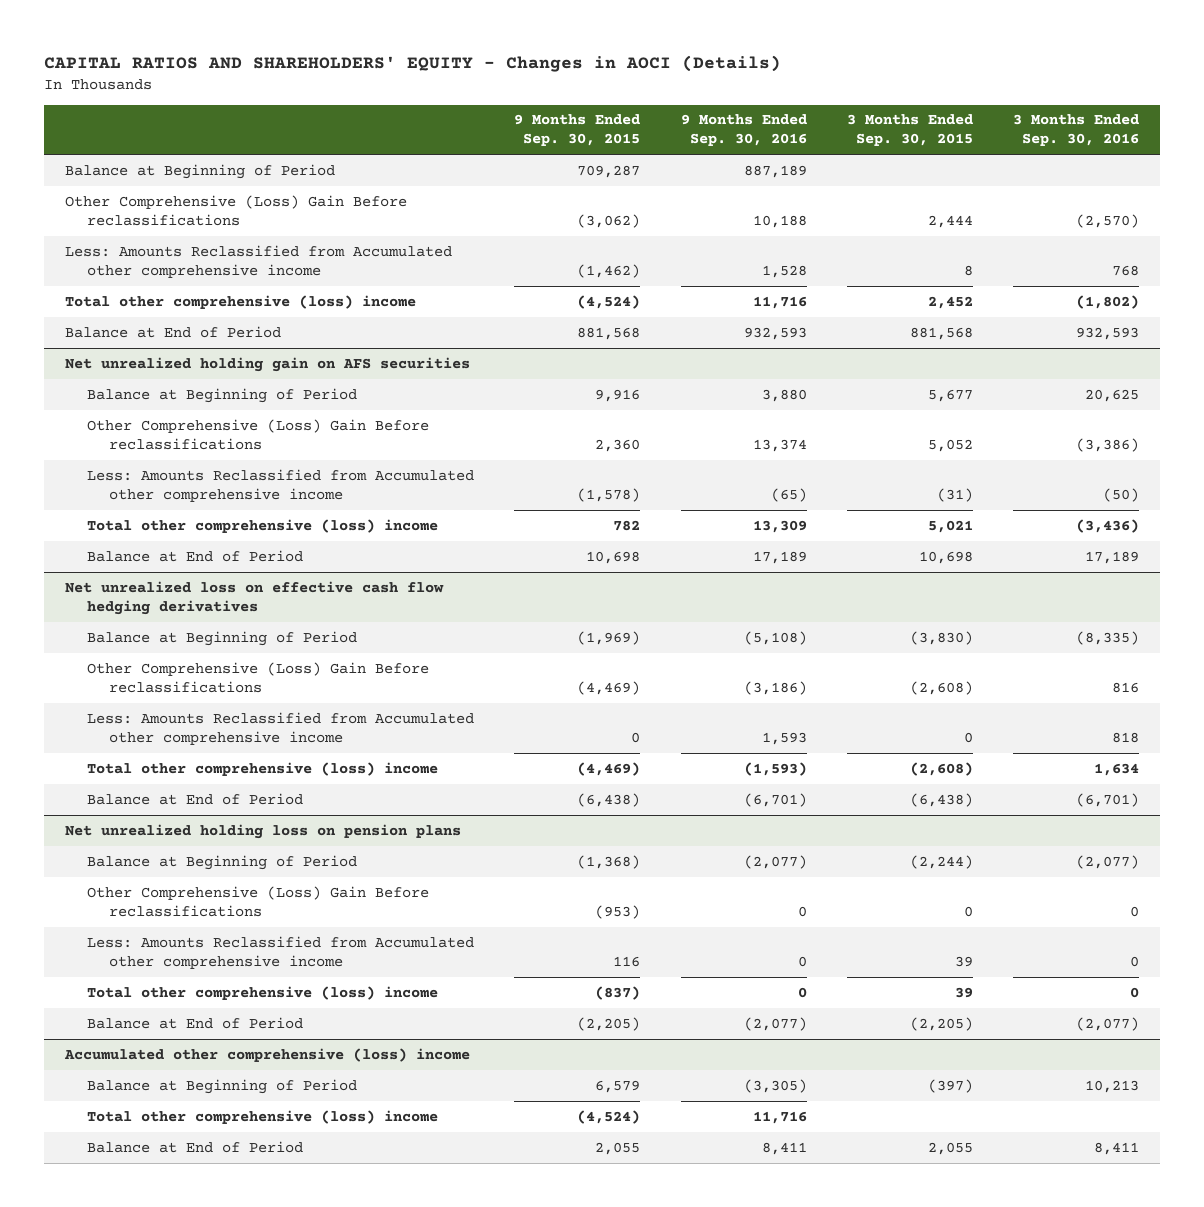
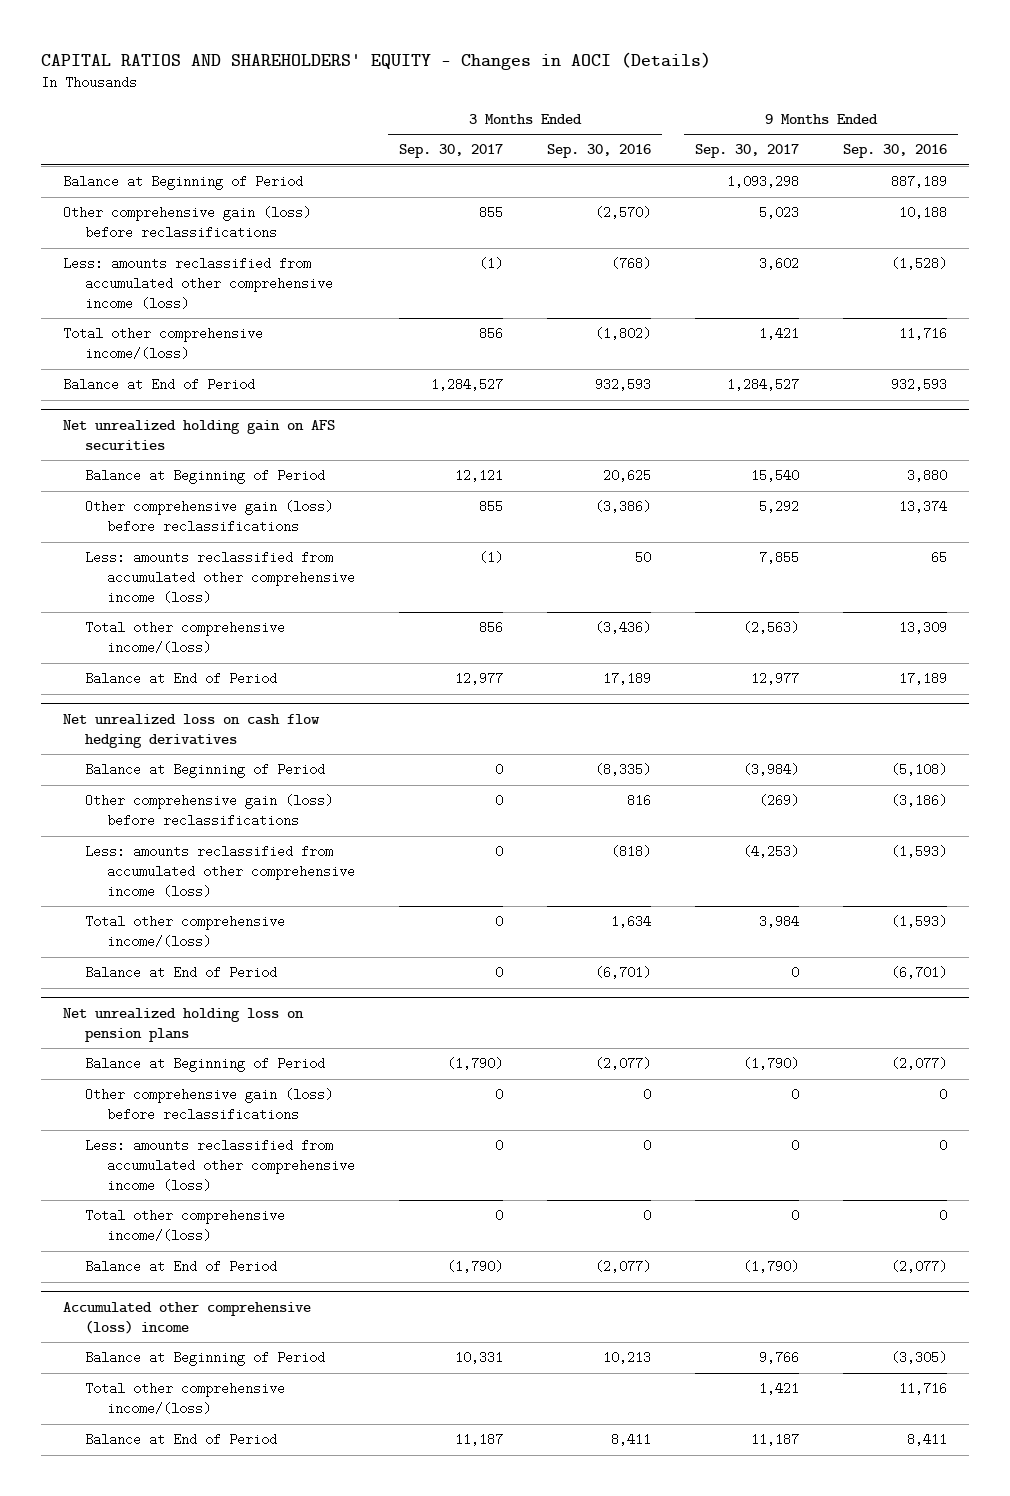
[514,114,641,147] 9 Months Ended Sep. 30, 2015 -> none
[847,114,974,147] 3 Months Ended Sep. 30, 2015 -> none
none -> [398,144,503,159] Sep. 30, 2017
none -> [694,144,799,159] Sep. 30, 2017
[64,194,407,226] Other Comprehensive (Loss) Gain Before reclassifications -> [62,206,311,240] Other comprehensive gain (loss) before reclassifications
[64,244,452,278] Less: Amounts Reclassified from Accumulated other comprehensive income -> [62,257,333,310] Less: amounts reclassified from accumulated other comprehensive income (loss)
[761,264,807,278] 1,528 -> [890,257,947,271] (1,528)
[1112,264,1140,276] 768 -> [610,257,651,271] (768)
[64,294,416,309] Total other comprehensive (loss) income -> [62,327,263,361] Total other comprehensive income/(loss)
[86,418,429,450] Other Comprehensive (Loss) Gain Before reclassifications -> [84,500,333,534] Other comprehensive gain (loss) before reclassifications
[86,468,474,502] Less: Amounts Reclassified from Accumulated other comprehensive income -> [84,551,355,604] Less: amounts reclassified from accumulated other comprehensive income (loss)
[770,487,807,502] (65) -> [930,551,947,565] 65
[1103,487,1140,502] (50) -> [634,551,651,565] 50
[86,518,438,533] Total other comprehensive (loss) income -> [84,621,285,655] Total other comprehensive income/(loss)
[64,580,444,615] Net unrealized loss on effective cash flow hedging derivatives -> [62,714,320,749] Net unrealized loss on cash flow hedging derivatives
[86,661,429,693] Other Comprehensive (Loss) Gain Before reclassifications -> [84,794,333,828] Other comprehensive gain (loss) before reclassifications
[86,711,474,745] Less: Amounts Reclassified from Accumulated other comprehensive income -> [84,845,355,898] Less: amounts reclassified from accumulated other comprehensive income (loss)
[761,731,807,745] 1,593 -> [890,845,947,859] (1,593)
[1112,731,1140,743] 818 -> [610,845,651,859] (818)
[86,761,438,776] Total other comprehensive (loss) income -> [84,915,285,949] Total other comprehensive income/(loss)
[86,885,429,917] Other Comprehensive (Loss) Gain Before reclassifications -> [84,1088,333,1122] Other comprehensive gain (loss) before reclassifications
[86,935,474,969] Less: Amounts Reclassified from Accumulated other comprehensive income -> [84,1139,355,1192] Less: amounts reclassified from accumulated other comprehensive income (loss)
[86,985,438,1000] Total other comprehensive (loss) income -> [84,1209,285,1243] Total other comprehensive income/(loss)
[86,1109,438,1124] Total other comprehensive (loss) income -> [84,1382,285,1416] Total other comprehensive income/(loss)

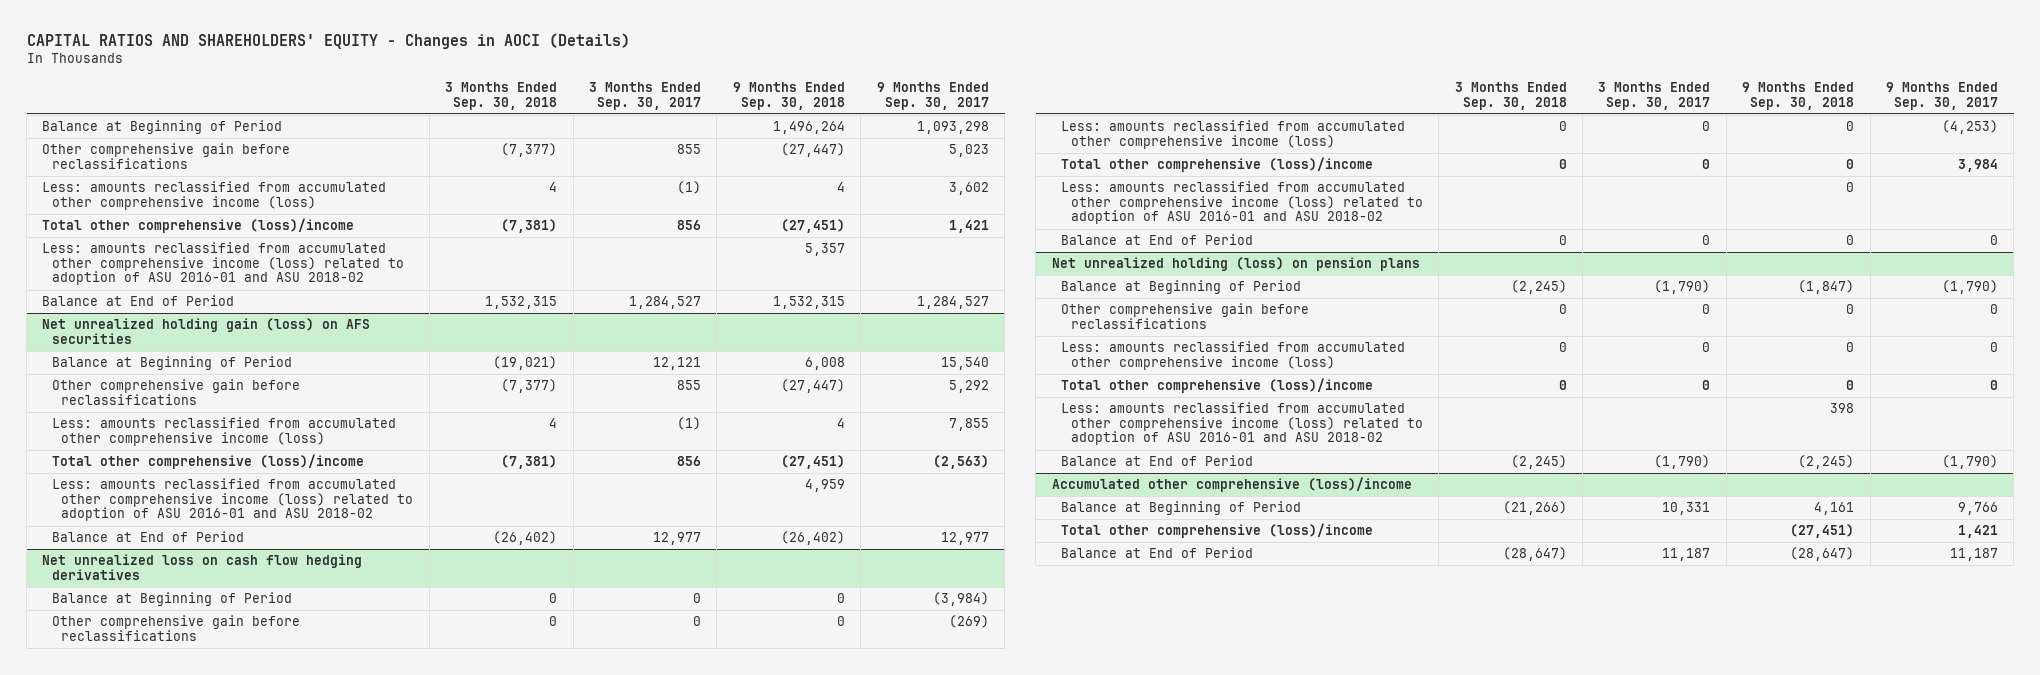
[546,144,651,159] Sep. 30, 2016 -> none
[842,144,947,159] Sep. 30, 2016 -> none
none -> [445,81,558,110] 3 Months Ended Sep. 30, 2018
none -> [732,81,845,110] 9 Months Ended Sep. 30, 2018
[62,206,311,240] Other comprehensive gain (loss) before reclassifications -> [42,143,291,169] Other comprehensive gain before reclassifications
[62,327,263,361] Total other comprehensive income/(loss) -> [42,218,355,234] Total other comprehensive (loss)/income
none -> [42,242,404,286] Less: amounts reclassified from accumulated other comprehensive income (loss) related to adoption of ASU 2016-01 and ASU 2018-02
[62,420,335,451] Net unrealized holding gain on AFS securities -> [42,318,371,344] Net unrealized holding gain (loss) on AFS securities
[84,500,333,534] Other comprehensive gain (loss) before reclassifications -> [51,379,300,405] Other comprehensive gain before reclassifications
[84,621,285,655] Total other comprehensive income/(loss) -> [51,454,364,470] Total other comprehensive (loss)/income
none -> [51,478,414,522] Less: amounts reclassified from accumulated other comprehensive income (loss) related to adoption of ASU 2016-01 and ASU 2018-02
[84,794,333,828] Other comprehensive gain (loss) before reclassifications -> [51,615,300,641] Other comprehensive gain before reclassifications
[84,915,285,949] Total other comprehensive income/(loss) -> [1061,157,1374,173] Total other comprehensive (loss)/income
none -> [1061,181,1423,225] Less: amounts reclassified from accumulated other comprehensive income (loss) related to adoption of ASU 2016-01 and ASU 2018-02
[62,1008,304,1043] Net unrealized holding loss on pension plans -> [1051,257,1420,272] Net unrealized holding (loss) on pension plans
[84,1088,333,1122] Other comprehensive gain (loss) before reclassifications -> [1061,303,1310,329] Other comprehensive gain before reclassifications
[84,1209,285,1243] Total other comprehensive income/(loss) -> [1061,378,1374,394] Total other comprehensive (loss)/income
none -> [1061,402,1423,446] Less: amounts reclassified from accumulated other comprehensive income (loss) related to adoption of ASU 2016-01 and ASU 2018-02
[62,1302,311,1335] Accumulated other comprehensive (loss) income -> [1051,477,1412,493] Accumulated other comprehensive (loss)/income
[84,1382,285,1416] Total other comprehensive income/(loss) -> [1061,523,1374,539] Total other comprehensive (loss)/income

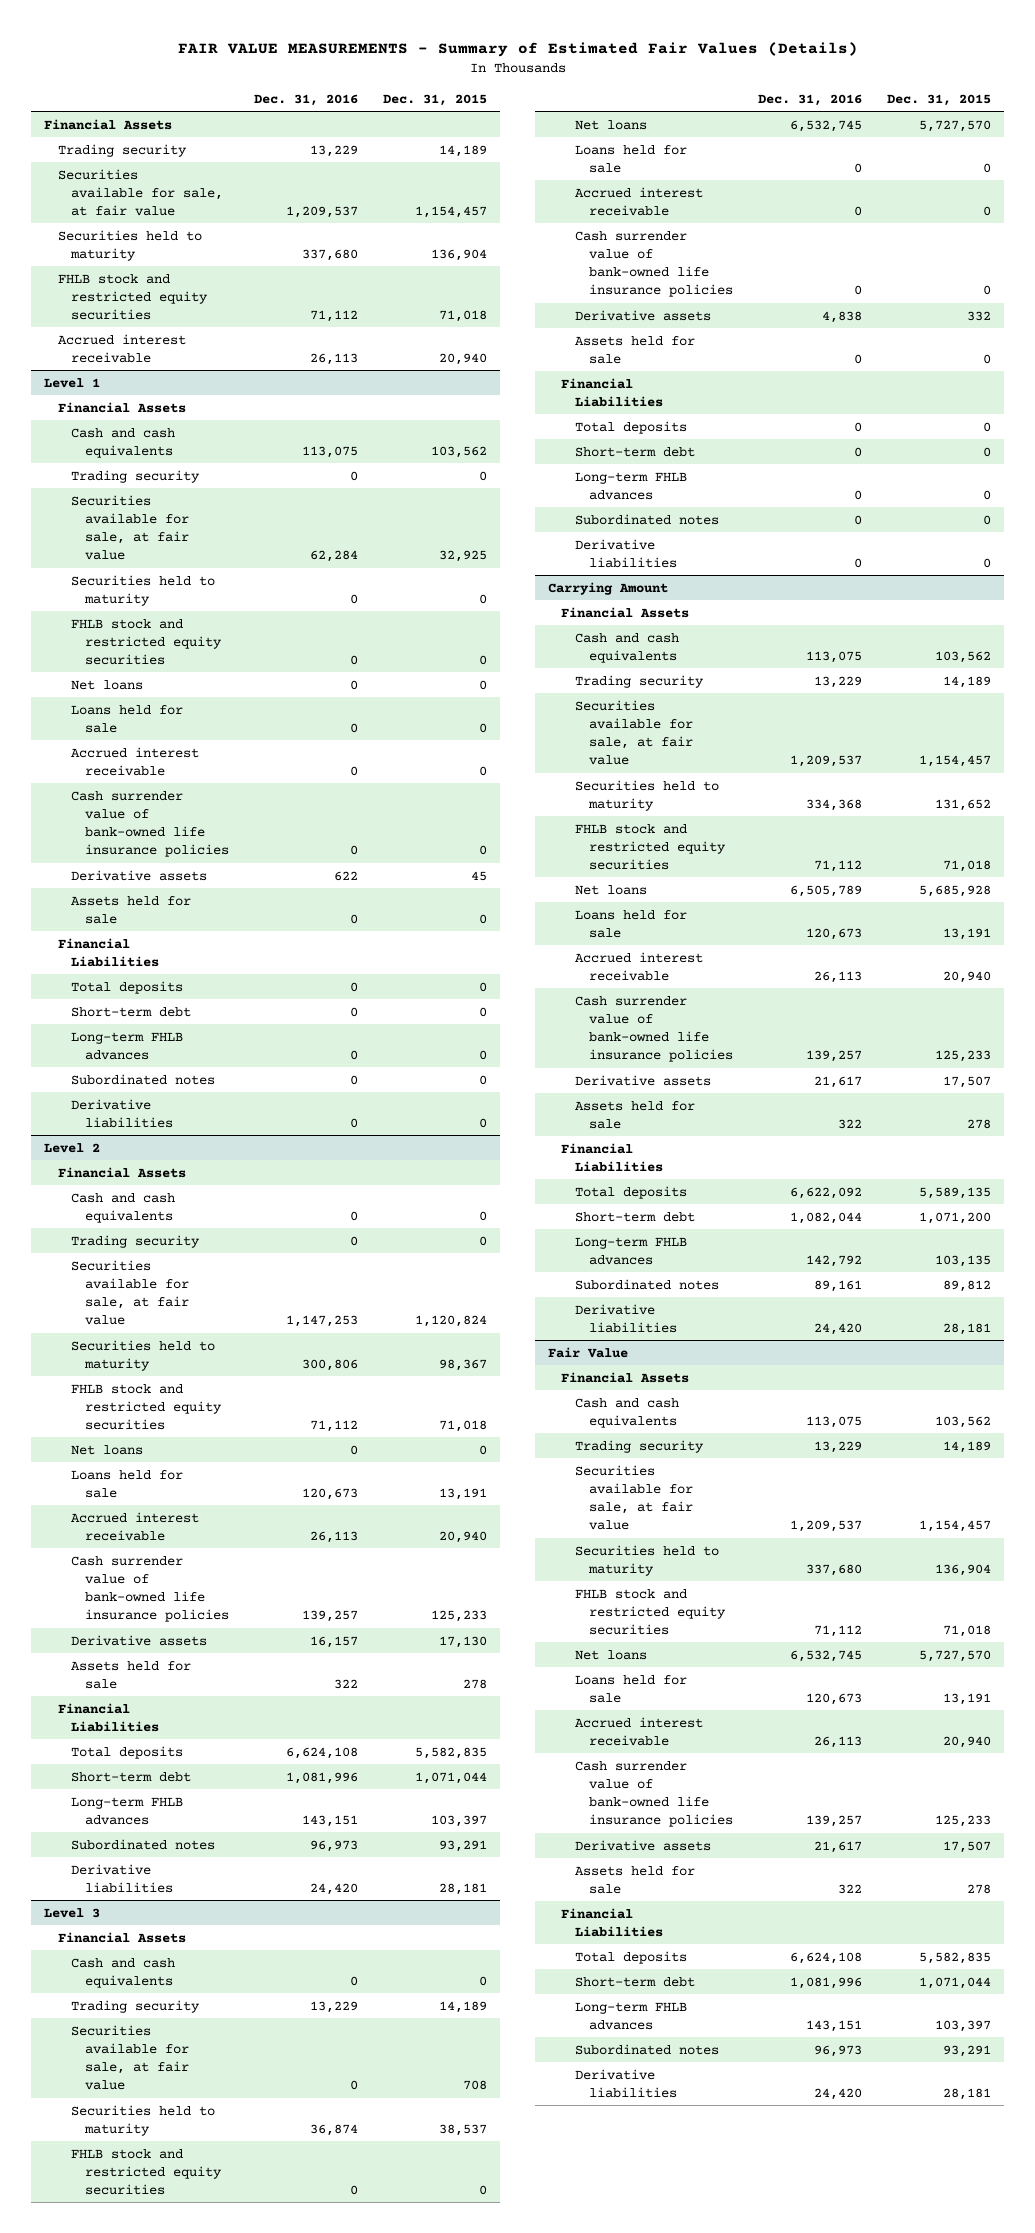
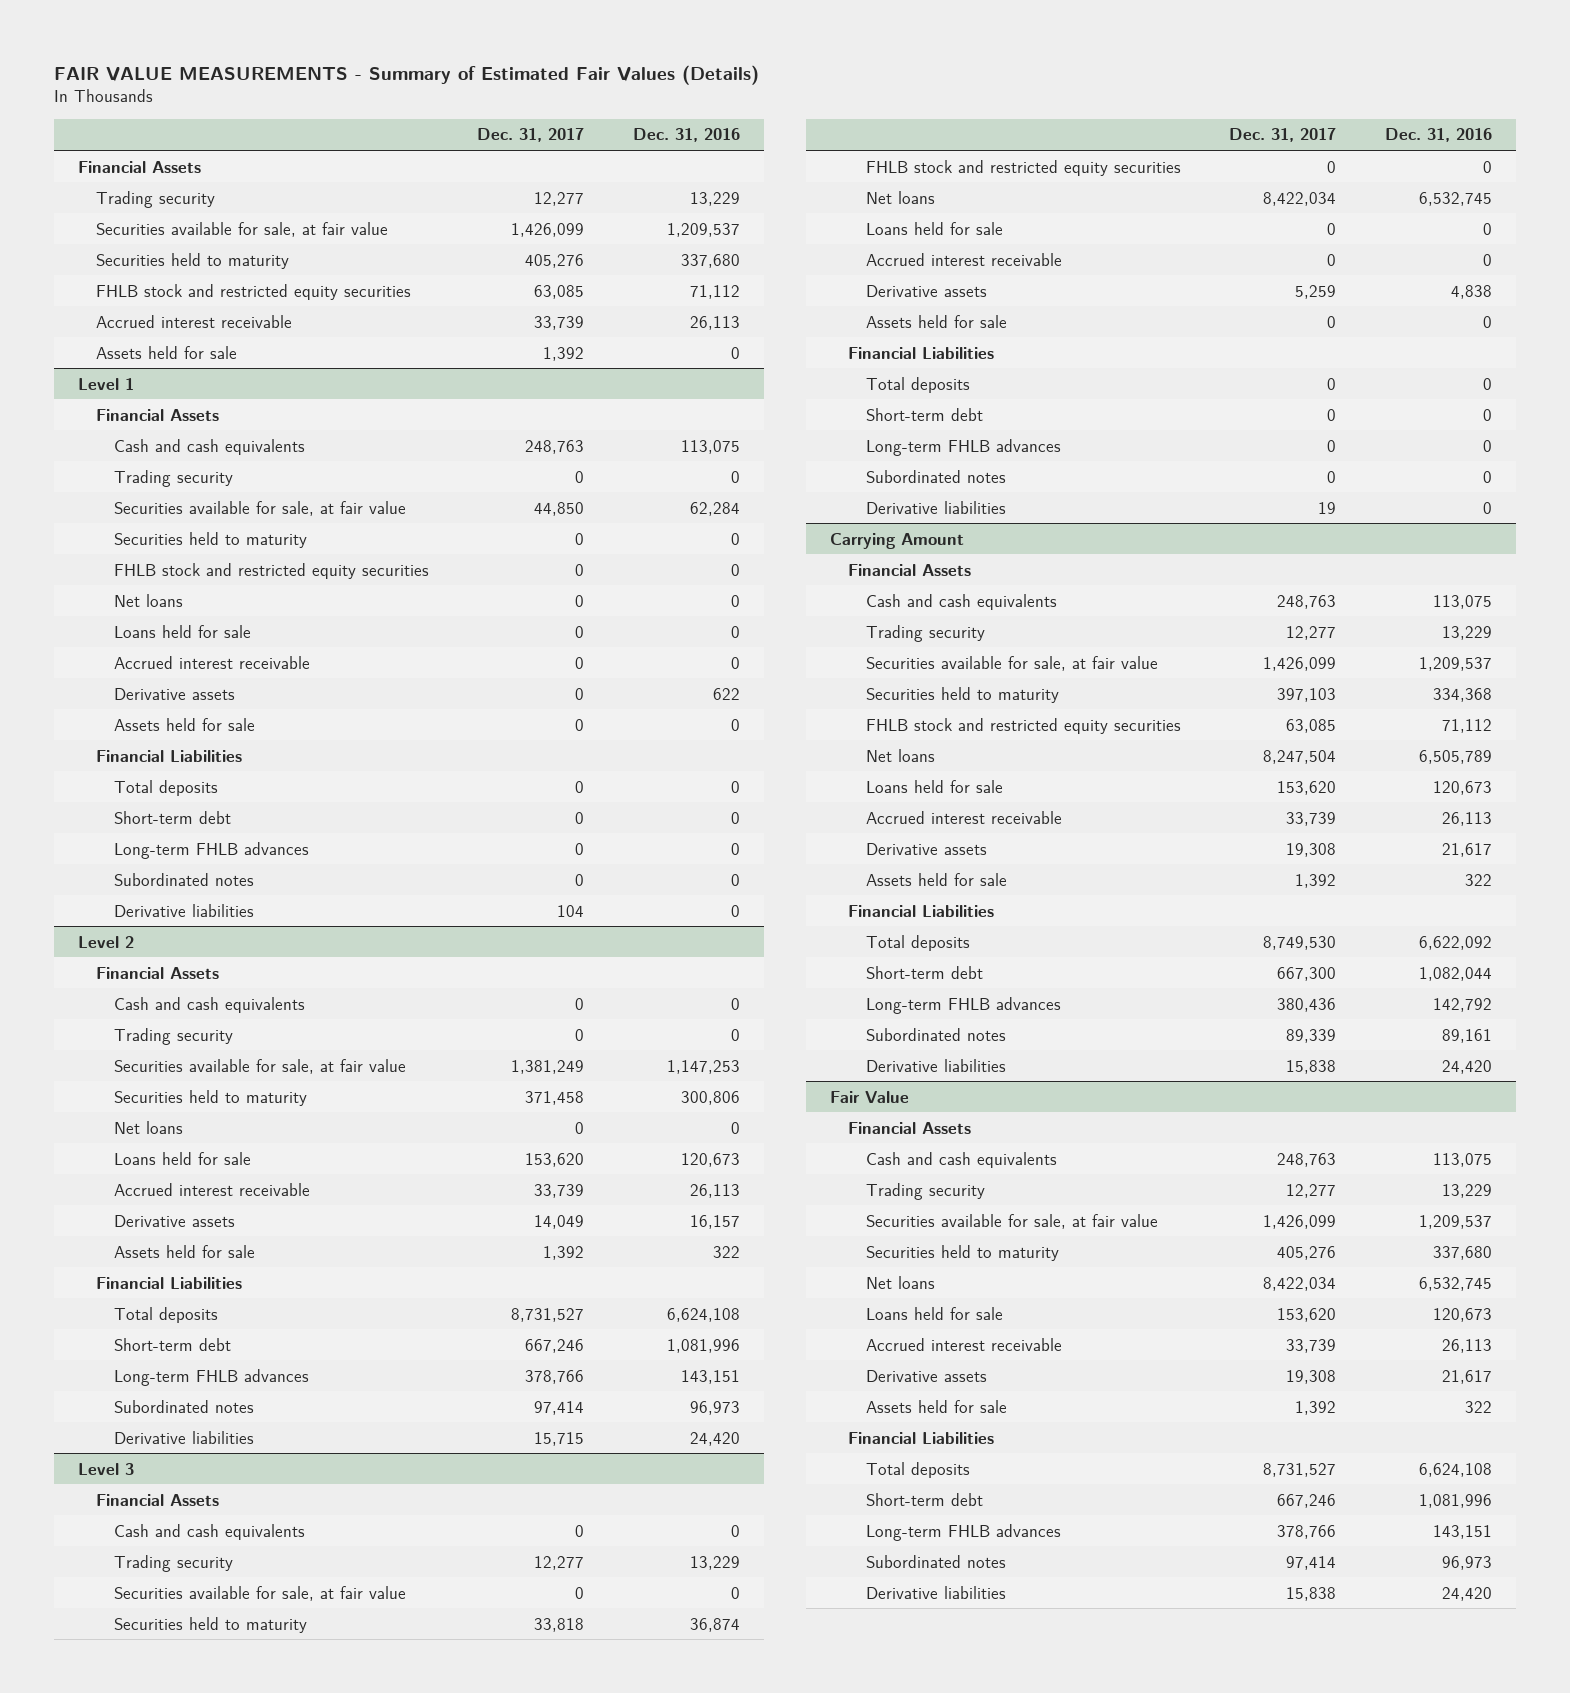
[383,93,488,106] Dec. 31, 2015 -> none
none -> [477,128,585,143] Dec. 31, 2017
none -> [96,345,238,359] Assets held for sale
[71,790,230,857] Cash surrender value of bank-owned life insurance policies -> none
[71,1383,223,1430] FHLB stock and restricted equity securities -> none
[71,1555,230,1622] Cash surrender value of bank-owned life insurance policies -> none
[575,230,734,297] Cash surrender value of bank-owned life insurance policies -> none
[575,995,734,1062] Cash surrender value of bank-owned life insurance policies -> none
[575,1588,727,1635] FHLB stock and restricted equity securities -> none
[575,1760,734,1827] Cash surrender value of bank-owned life insurance policies -> none

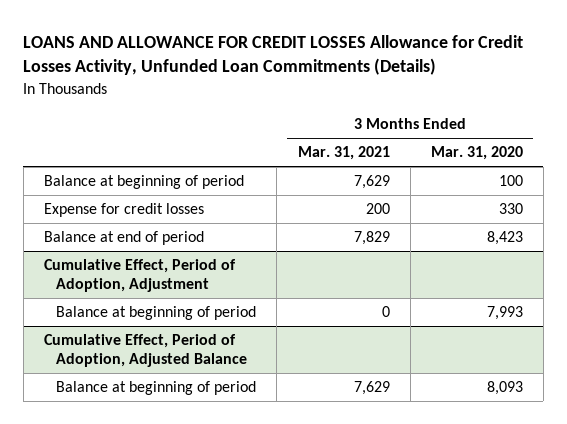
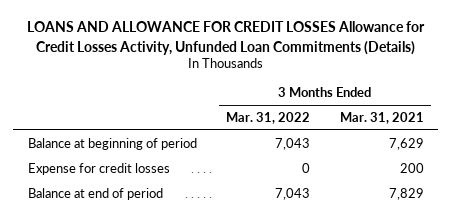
[430,146,523,161] Mar. 31, 2020 -> none
none -> [226,111,311,124] Mar. 31, 2022
[43,259,236,292] Cumulative Effect, Period of Adoption, Adjustment -> none
[56,306,257,321] Balance at beginning of period -> none
[43,334,248,367] Cumulative Effect, Period of Adoption, Adjusted Balance -> none
[56,381,257,396] Balance at beginning of period -> none

